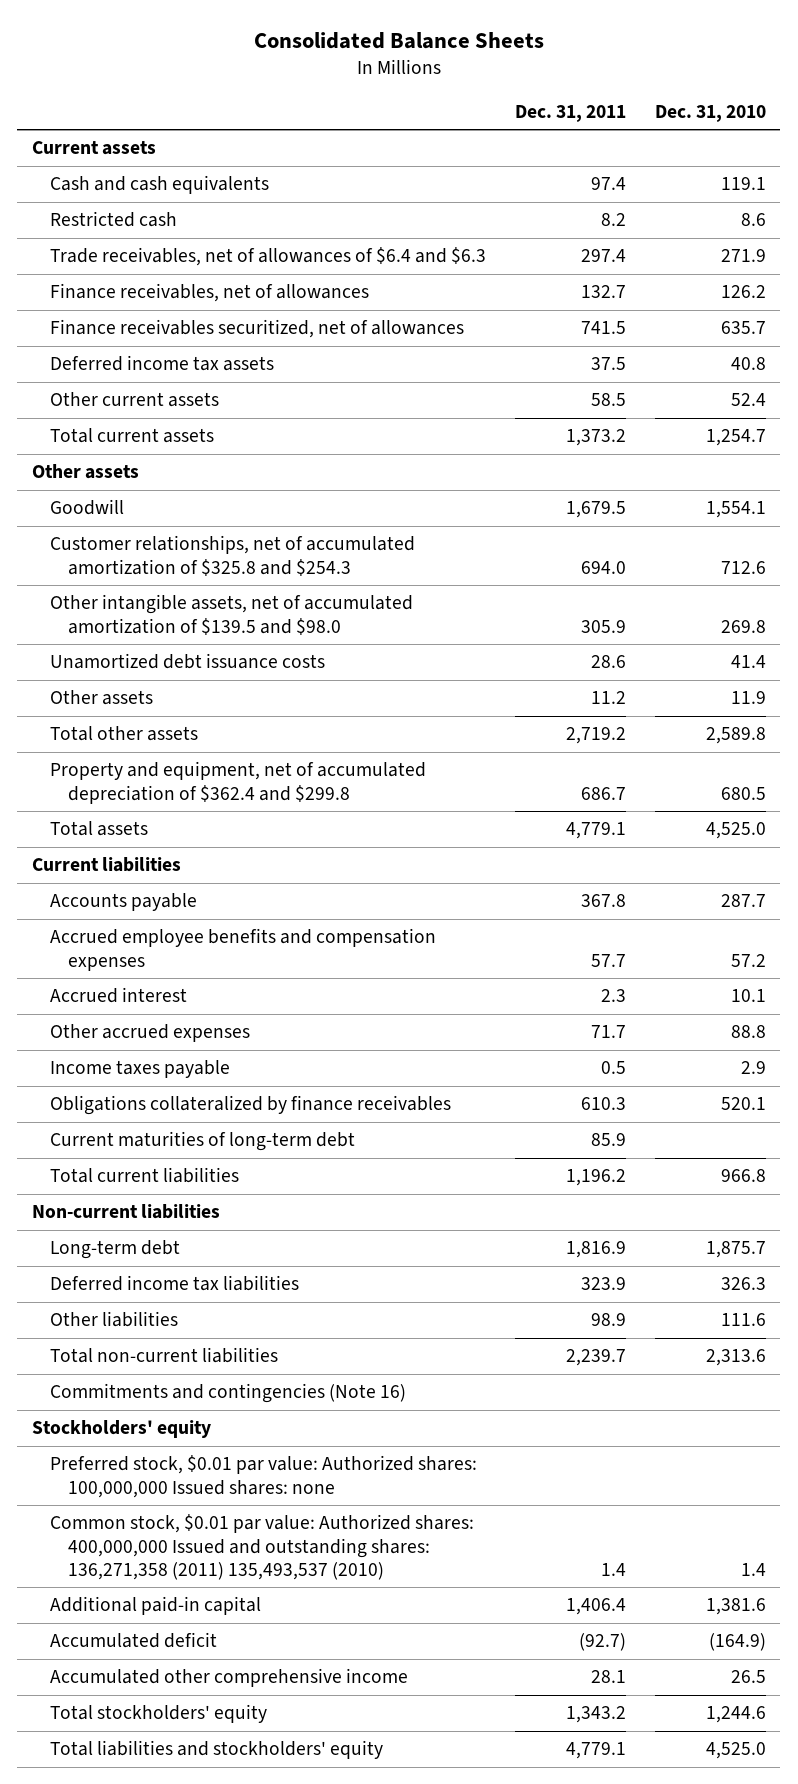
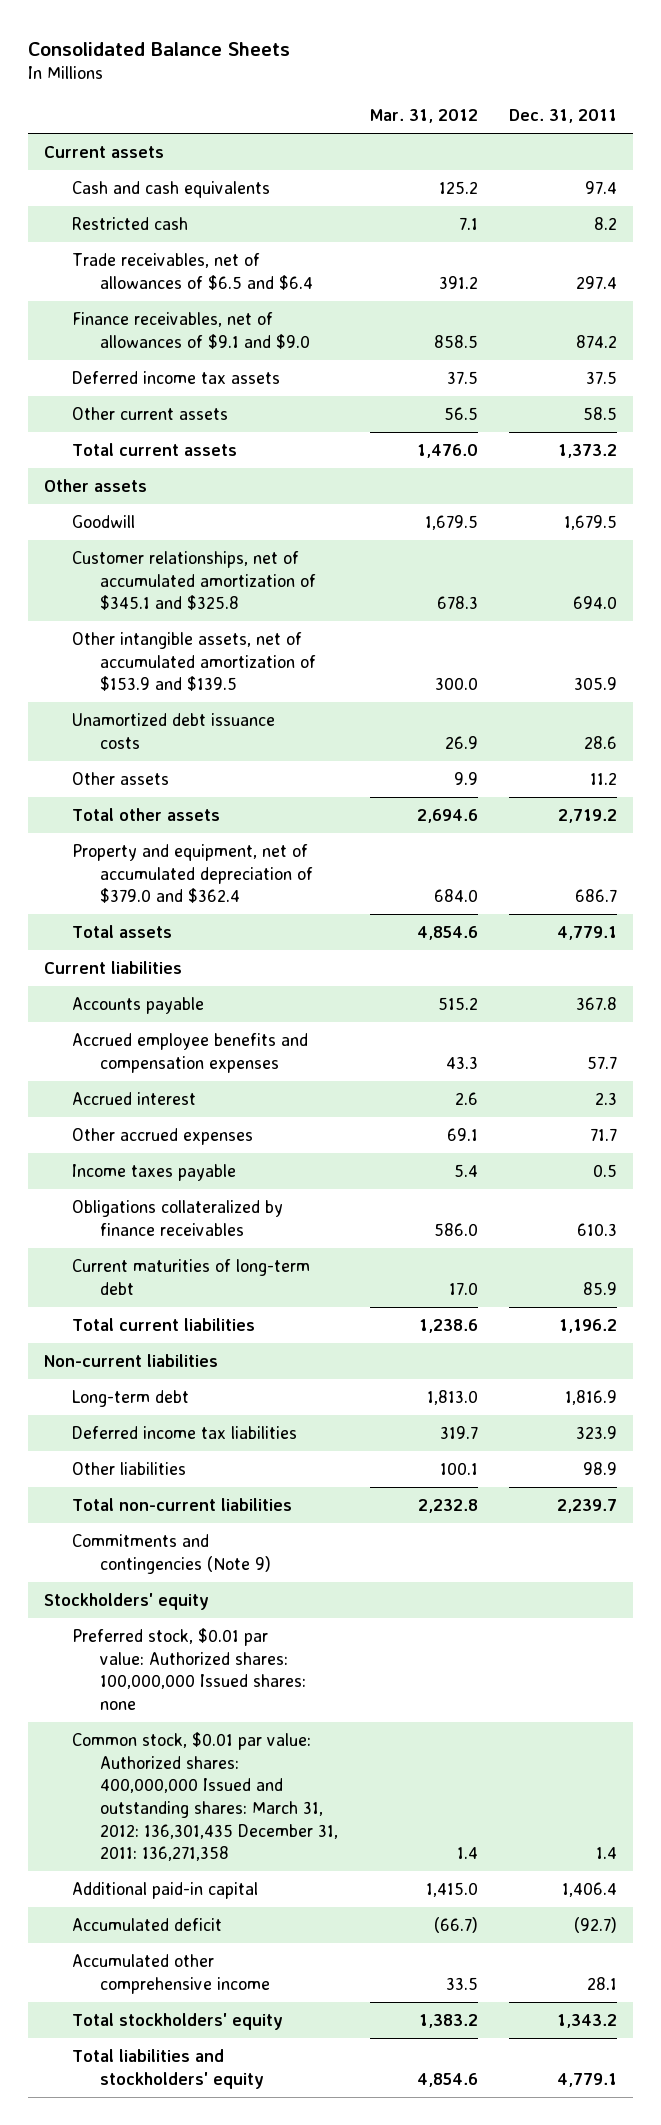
[654,105,766,123] Dec. 31, 2010 -> none
none -> [369,109,478,124] Mar. 31, 2012
[50,319,465,339] Finance receivables securitized, net of allowances -> none
[50,247,487,267] Trade receivables, net of allowances of $6.4 and $6.3 -> [72,253,314,290] Trade receivables, net of allowances of $6.5 and $6.4
[50,283,370,303] Finance receivables, net of allowances -> [72,312,311,349] Finance receivables, net of allowances of $9.1 and $9.0
[580,285,626,299] 132.7 -> [576,334,618,348] 874.2
[50,535,416,576] Customer relationships, net of accumulated amortization of $325.8 and $254.3 -> [72,551,317,611] Customer relationships, net of accumulated amortization of $345.1 and $325.8
[50,594,414,635] Other intangible assets, net of accumulated amortization of $139.5 and $98.0 -> [72,632,317,692] Other intangible assets, net of accumulated amortization of $153.9 and $139.5
[50,761,427,804] Property and equipment, net of accumulated depreciation of $362.4 and $299.8 -> [72,844,314,904] Property and equipment, net of accumulated depreciation of $379.0 and $362.4
[50,1383,407,1404] Commitments and contingencies (Note 16) -> [72,1534,272,1574] Commitments and contingencies (Note 9)
[50,1514,475,1580] Common stock, $0.01 par value: Authorized shares: 400,000,000 Issued and outstanding shares: 136,271,358 (2011) 135,493,537 (2010) -> [72,1732,339,1862] Common stock, $0.01 par value: Authorized shares: 400,000,000 Issued and outstanding shares: March 31, 2012: 136,301,435 December 31, 2011: 136,271,358

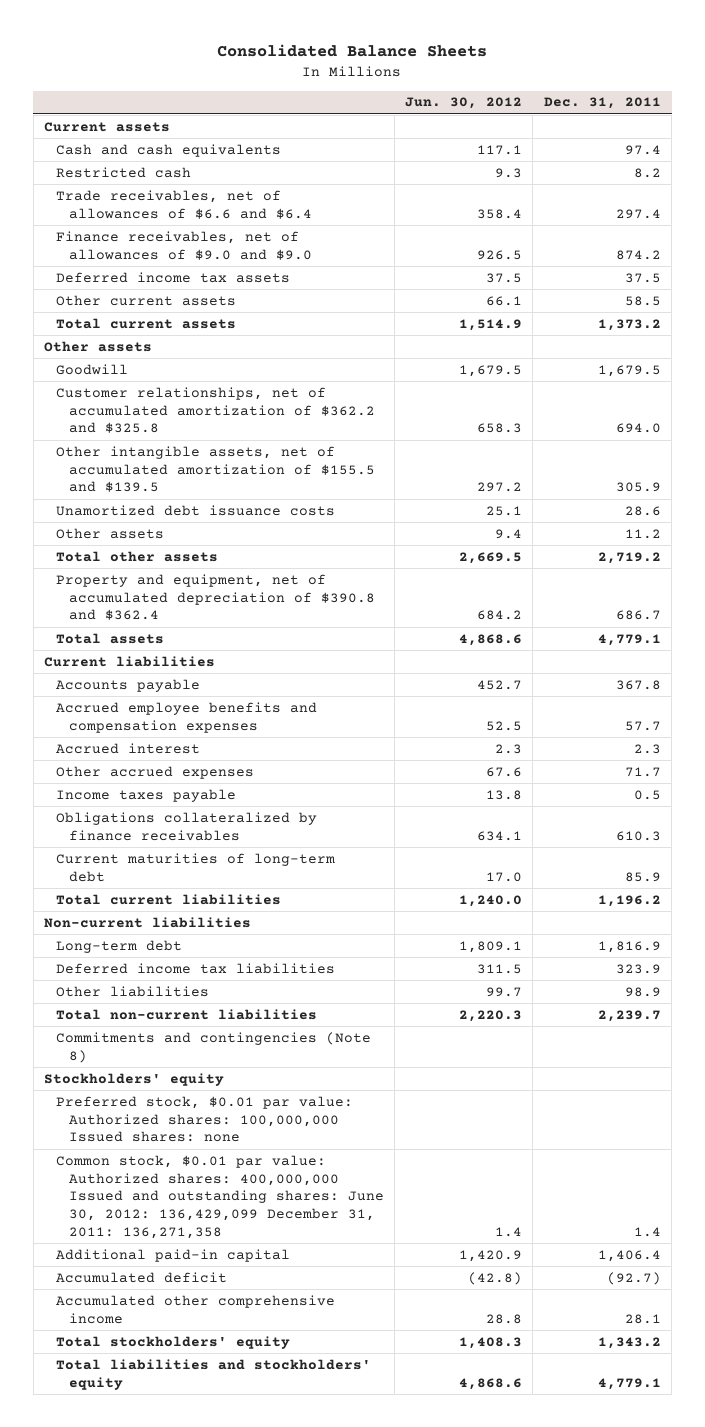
[369,109,478,124] Mar. 31, 2012 -> none
none -> [405,97,523,110] Jun. 30, 2012
[72,253,314,290] Trade receivables, net of allowances of $6.5 and $6.4 -> [56,189,312,219] Trade receivables, net of allowances of $6.6 and $6.4
[72,312,311,349] Finance receivables, net of allowances of $9.1 and $9.0 -> [56,230,312,260] Finance receivables, net of allowances of $9.0 and $9.0
[72,551,317,611] Customer relationships, net of accumulated amortization of $345.1 and $325.8 -> [56,386,375,434] Customer relationships, net of accumulated amortization of $362.2 and $325.8
[72,632,317,692] Other intangible assets, net of accumulated amortization of $153.9 and $139.5 -> [56,445,375,493] Other intangible assets, net of accumulated amortization of $155.5 and $139.5
[72,844,314,904] Property and equipment, net of accumulated depreciation of $379.0 and $362.4 -> [56,573,375,621] Property and equipment, net of accumulated depreciation of $390.8 and $362.4
[72,1534,272,1574] Commitments and contingencies (Note 9) -> [56,1031,372,1063] Commitments and contingencies (Note 8)
[72,1732,339,1862] Common stock, $0.01 par value: Authorized shares: 400,000,000 Issued and outstanding shares: March 31, 2012: 136,301,435 December 31, 2011: 136,271,358 -> [56,1154,384,1240] Common stock, $0.01 par value: Authorized shares: 400,000,000 Issued and outstanding shares: June 30, 2012: 136,429,099 December 31, 2011: 136,271,358

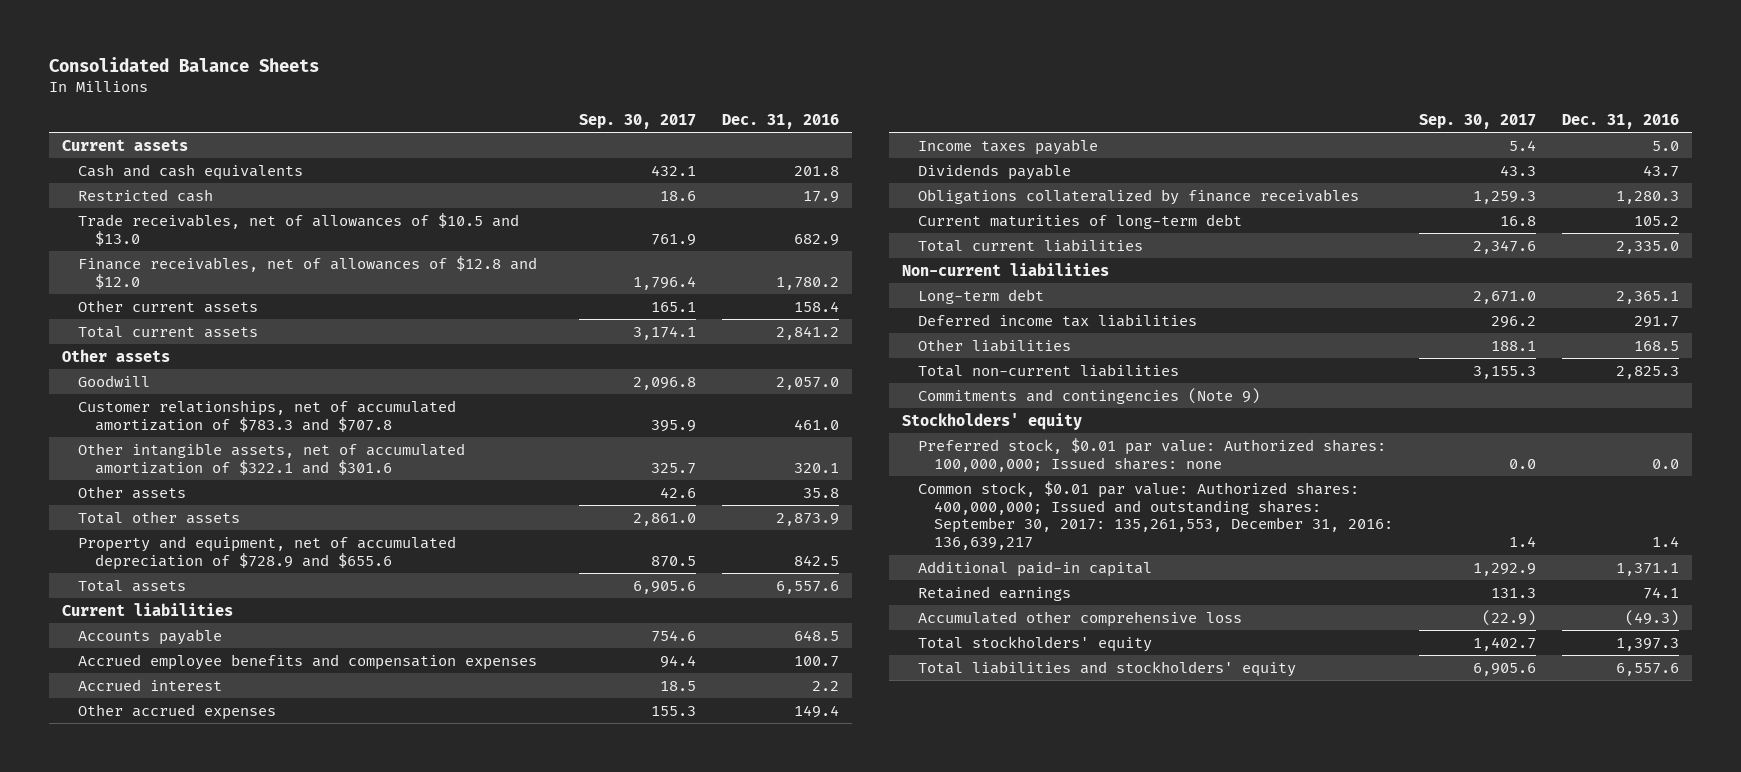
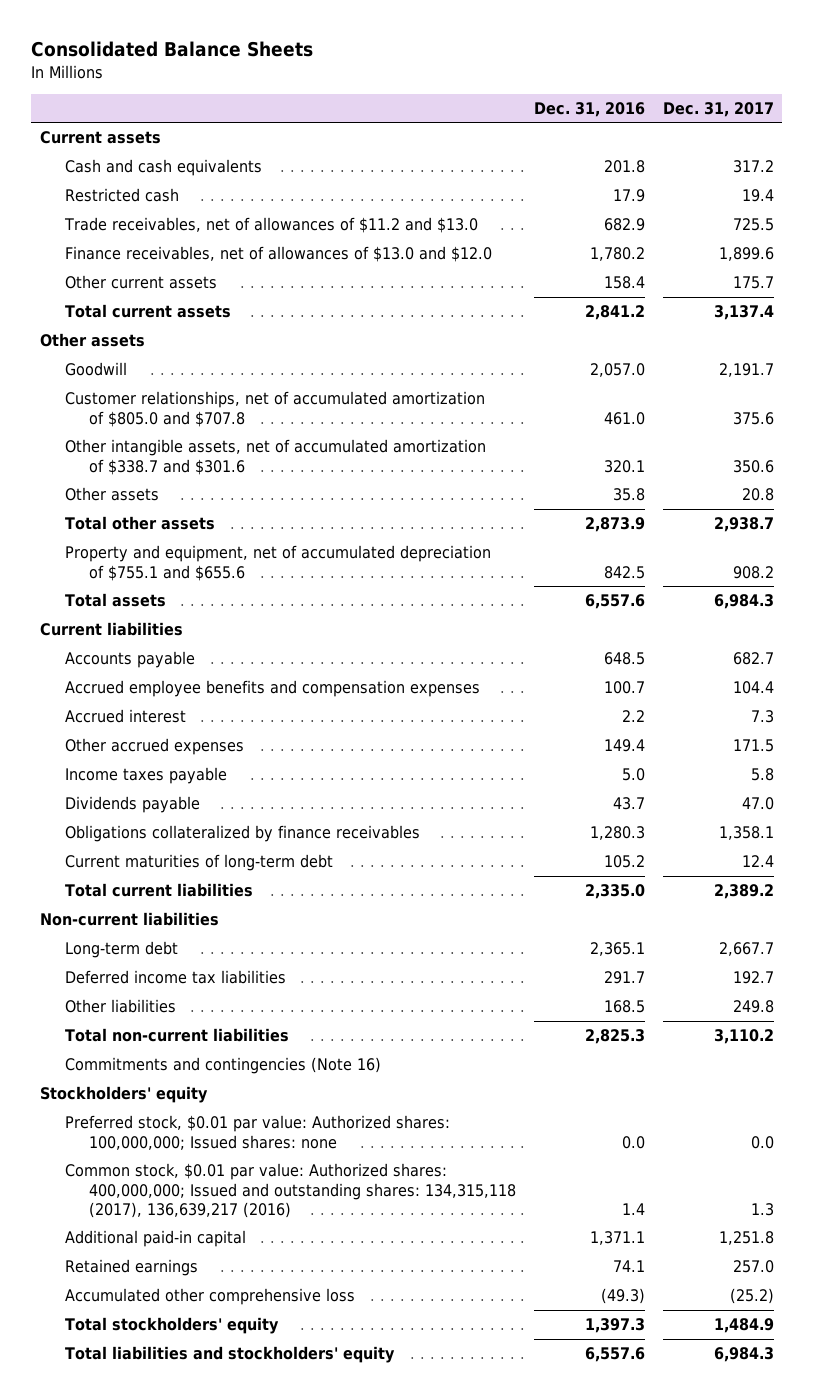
[579,113,697,129] Sep. 30, 2017 -> none
none -> [662,101,774,117] Dec. 31, 2017
[78,212,520,246] Trade receivables, net of allowances of $10.5 and $13.0 -> [63,217,478,234] Trade receivables, net of allowances of $11.2 and $13.0
[78,255,538,289] Finance receivables, net of allowances of $12.8 and $12.0 -> [64,246,492,263] Finance receivables, net of allowances of $13.0 and $12.0
[78,399,457,432] Customer relationships, net of accumulated amortization of $783.3 and $707.8 -> [64,391,485,427] Customer relationships, net of accumulated amortization of $805.0 and $707.8
[78,442,466,475] Other intangible assets, net of accumulated amortization of $322.1 and $301.6 -> [64,439,486,475] Other intangible assets, net of accumulated amortization of $338.7 and $301.6
[78,535,457,570] Property and equipment, net of accumulated depreciation of $728.9 and $655.6 -> [64,545,491,581] Property and equipment, net of accumulated depreciation of $755.1 and $655.6
[918,387,1261,404] Commitments and contingencies (Note 9) -> [64,1057,381,1075] Commitments and contingencies (Note 16)
[918,480,1394,551] Common stock, $0.01 par value: Authorized shares: 400,000,000; Issued and outstanding shares: September 30, 2017: 135,261,553, December 31, 2016: 136,639,217 -> [64,1163,517,1218] Common stock, $0.01 par value: Authorized shares: 400,000,000; Issued and outstanding shares: 134,315,118 (2017), 136,639,217 (2016)

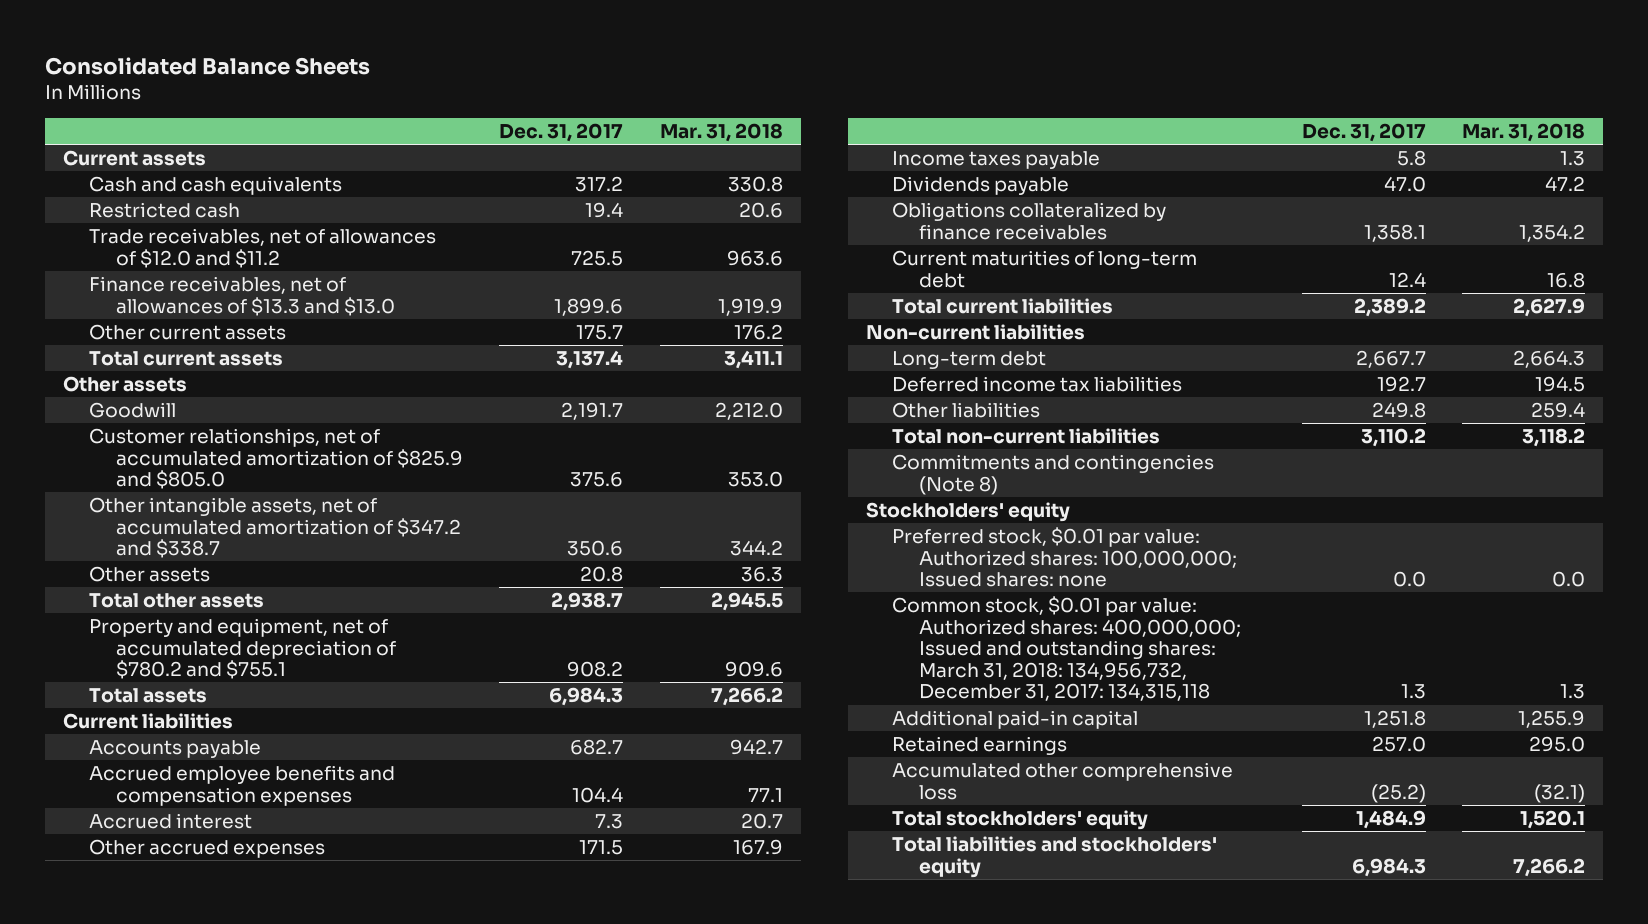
[533,101,645,117] Dec. 31, 2016 -> none
none -> [659,123,783,143] Mar. 31, 2018
[63,217,478,234] Trade receivables, net of allowances of $11.2 and $13.0 -> [89,227,437,268] Trade receivables, net of allowances of $12.0 and $11.2
[64,246,492,263] Finance receivables, net of allowances of $13.0 and $12.0 -> [89,275,395,316] Finance receivables, net of allowances of $13.3 and $13.0
[64,391,485,427] Customer relationships, net of accumulated amortization of $805.0 and $707.8 -> [89,427,463,490] Customer relationships, net of accumulated amortization of $825.9 and $805.0
[64,439,486,475] Other intangible assets, net of accumulated amortization of $338.7 and $301.6 -> [89,496,461,559] Other intangible assets, net of accumulated amortization of $347.2 and $338.7
[64,545,491,581] Property and equipment, net of accumulated depreciation of $755.1 and $655.6 -> [89,617,396,680] Property and equipment, net of accumulated depreciation of $780.2 and $755.1
[64,1057,381,1075] Commitments and contingencies (Note 16) -> [892,453,1215,495] Commitments and contingencies (Note 8)
[64,1163,517,1218] Common stock, $0.01 par value: Authorized shares: 400,000,000; Issued and outstanding shares: 134,315,118 (2017), 136,639,217 (2016) -> [892,595,1241,702] Common stock, $0.01 par value: Authorized shares: 400,000,000; Issued and outstanding shares: March 31, 2018: 134,956,732, December 31, 2017: 134,315,118

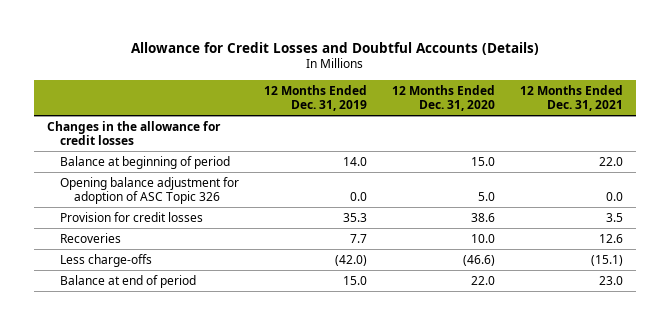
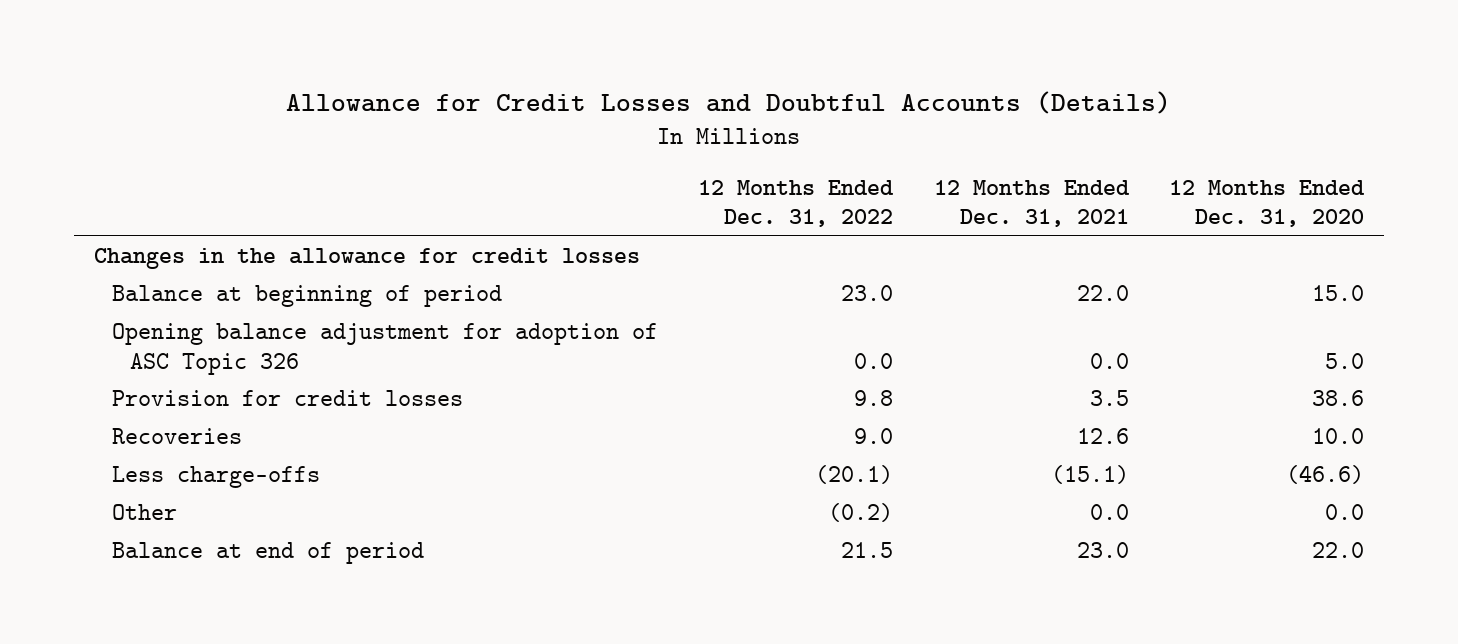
[264,85,368,112] 12 Months Ended Dec. 31, 2019 -> none
none -> [698,180,895,228] 12 Months Ended Dec. 31, 2022
none -> [111,504,177,521] Other

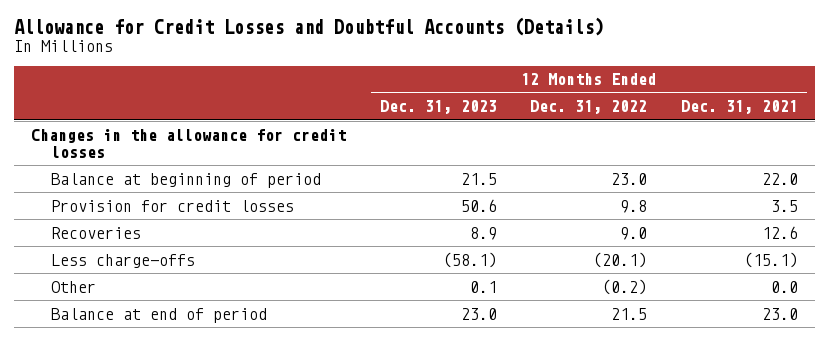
[1168,180,1365,228] 12 Months Ended Dec. 31, 2020 -> none
none -> [379,100,497,115] Dec. 31, 2023
[111,323,658,375] Opening balance adjustment for adoption of ASC Topic 326 -> none

